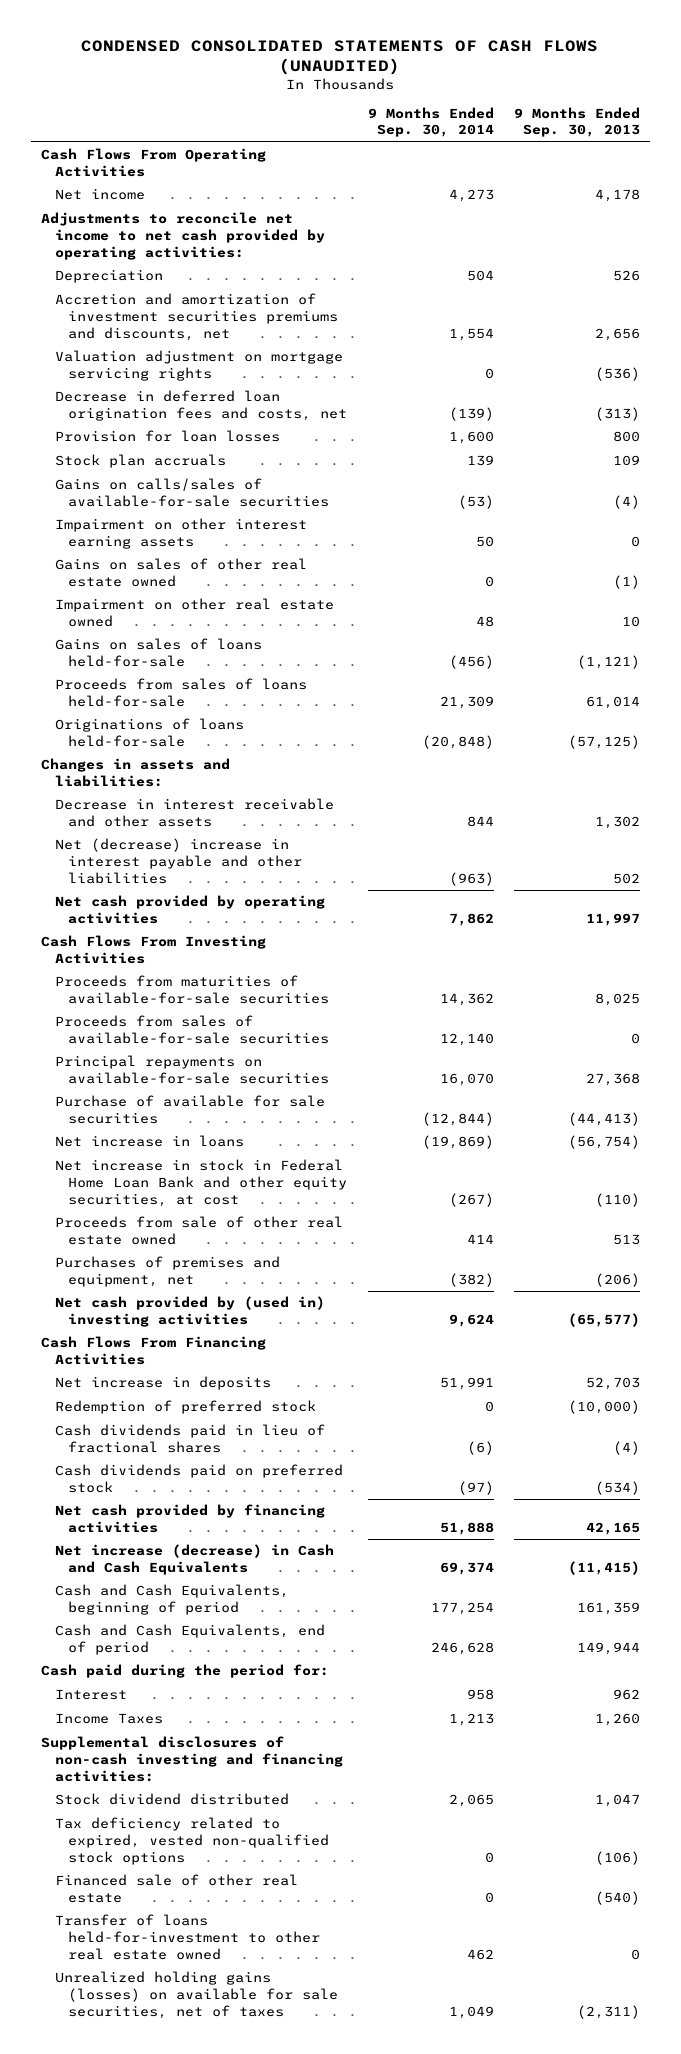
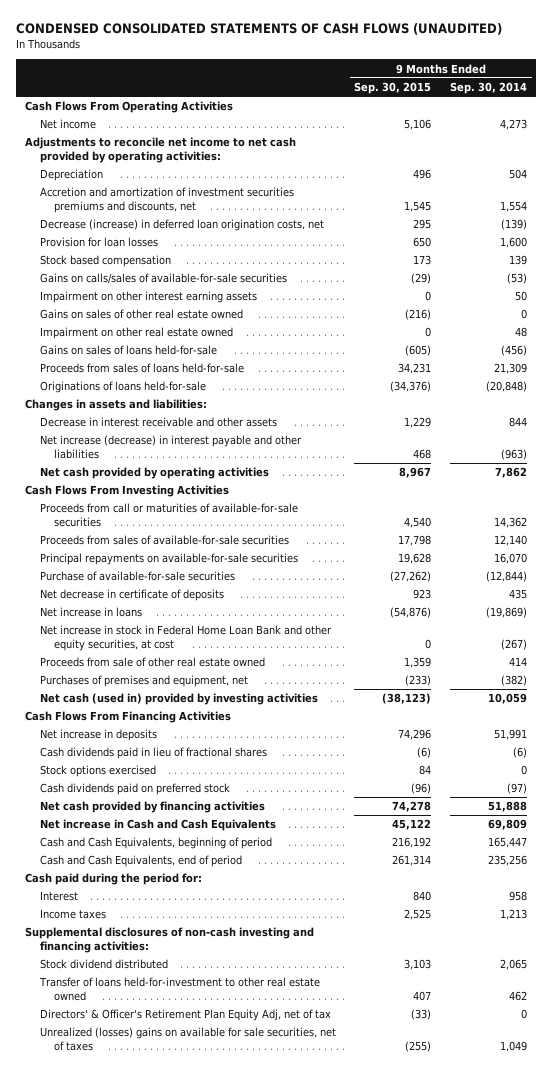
[513,106,640,138] 9 Months Ended Sep. 30, 2013 -> none
none -> [354,81,432,94] Sep. 30, 2015
[54,350,343,381] Valuation adjustment on mortgage servicing rights -> none
[54,390,348,421] Decrease in deferred loan origination fees and costs, net -> [39,219,324,232] Decrease (increase) in deferred loan origination costs, net
[54,454,226,469] Stock plan accruals -> [39,255,171,268] Stock based compensation
[54,838,303,884] Net (decrease) increase in interest payable and other liabilities -> [39,435,302,459] Net increase (decrease) in interest payable and other liabilities
[54,975,330,1004] Proceeds from maturities of available-for-sale securities -> [39,503,298,527] Proceeds from call or maturities of available-for-sale securities
[54,1095,325,1124] Purchase of available for sale securities -> [39,571,235,582] Purchase of available-for-sale securities
none -> [39,589,224,602] Net decrease in certificate of deposits
[54,1296,325,1327] Net cash provided by (used in) investing activities -> [39,693,318,706] Net cash (used in) provided by investing activities
[448,1313,494,1327] 9,624 -> [487,693,527,705] 10,059
[54,1400,316,1415] Redemption of preferred stock -> none
none -> [39,765,156,778] Stock options exercised
[54,1544,334,1575] Net increase (decrease) in Cash and Cash Equivalents -> [39,819,276,832] Net increase in Cash and Cash Equivalents
[439,1561,494,1575] 69,374 -> [487,819,527,831] 69,809
[430,1601,494,1615] 177,254 -> [487,837,527,849] 165,447
[430,1641,494,1655] 246,628 -> [487,855,527,867] 235,256
[54,1713,163,1725] Income Taxes -> [39,909,106,920] Income taxes
[54,1817,330,1865] Tax deficiency related to expired, vested non-qualified stock options -> none
[54,1874,298,1903] Financed sale of other real estate -> none
none -> [39,1009,331,1022] Directors' & Officer's Retirement Plan Equity Adj, net of tax
[54,1971,339,2019] Unrealized holding gains (losses) on available for sale securities, net of taxes -> [39,1027,336,1051] Unrealized (losses) gains on available for sale securities, net of taxes

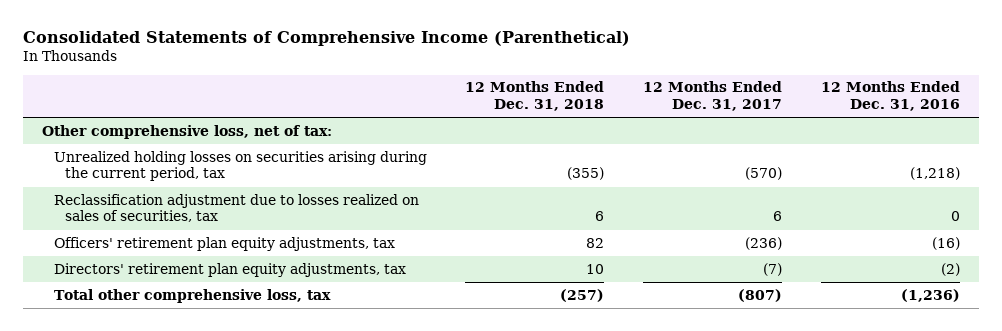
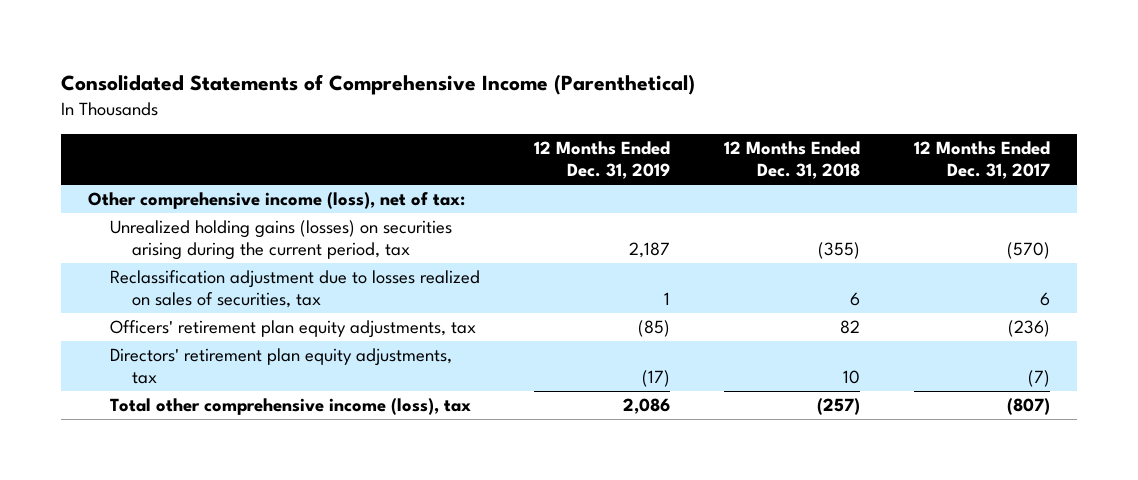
[820,81,960,112] 12 Months Ended Dec. 31, 2016 -> none
none -> [534,140,671,180] 12 Months Ended Dec. 31, 2019
[42,124,333,139] Other comprehensive loss, net of tax: -> [87,192,465,210] Other comprehensive income (loss), net of tax:
[53,150,427,182] Unrealized holding losses on securities arising during the current period, tax -> [110,220,453,261] Unrealized holding gains (losses) on securities arising during the current period, tax
[53,288,331,303] Total other comprehensive loss, tax -> [110,398,472,416] Total other comprehensive income (loss), tax

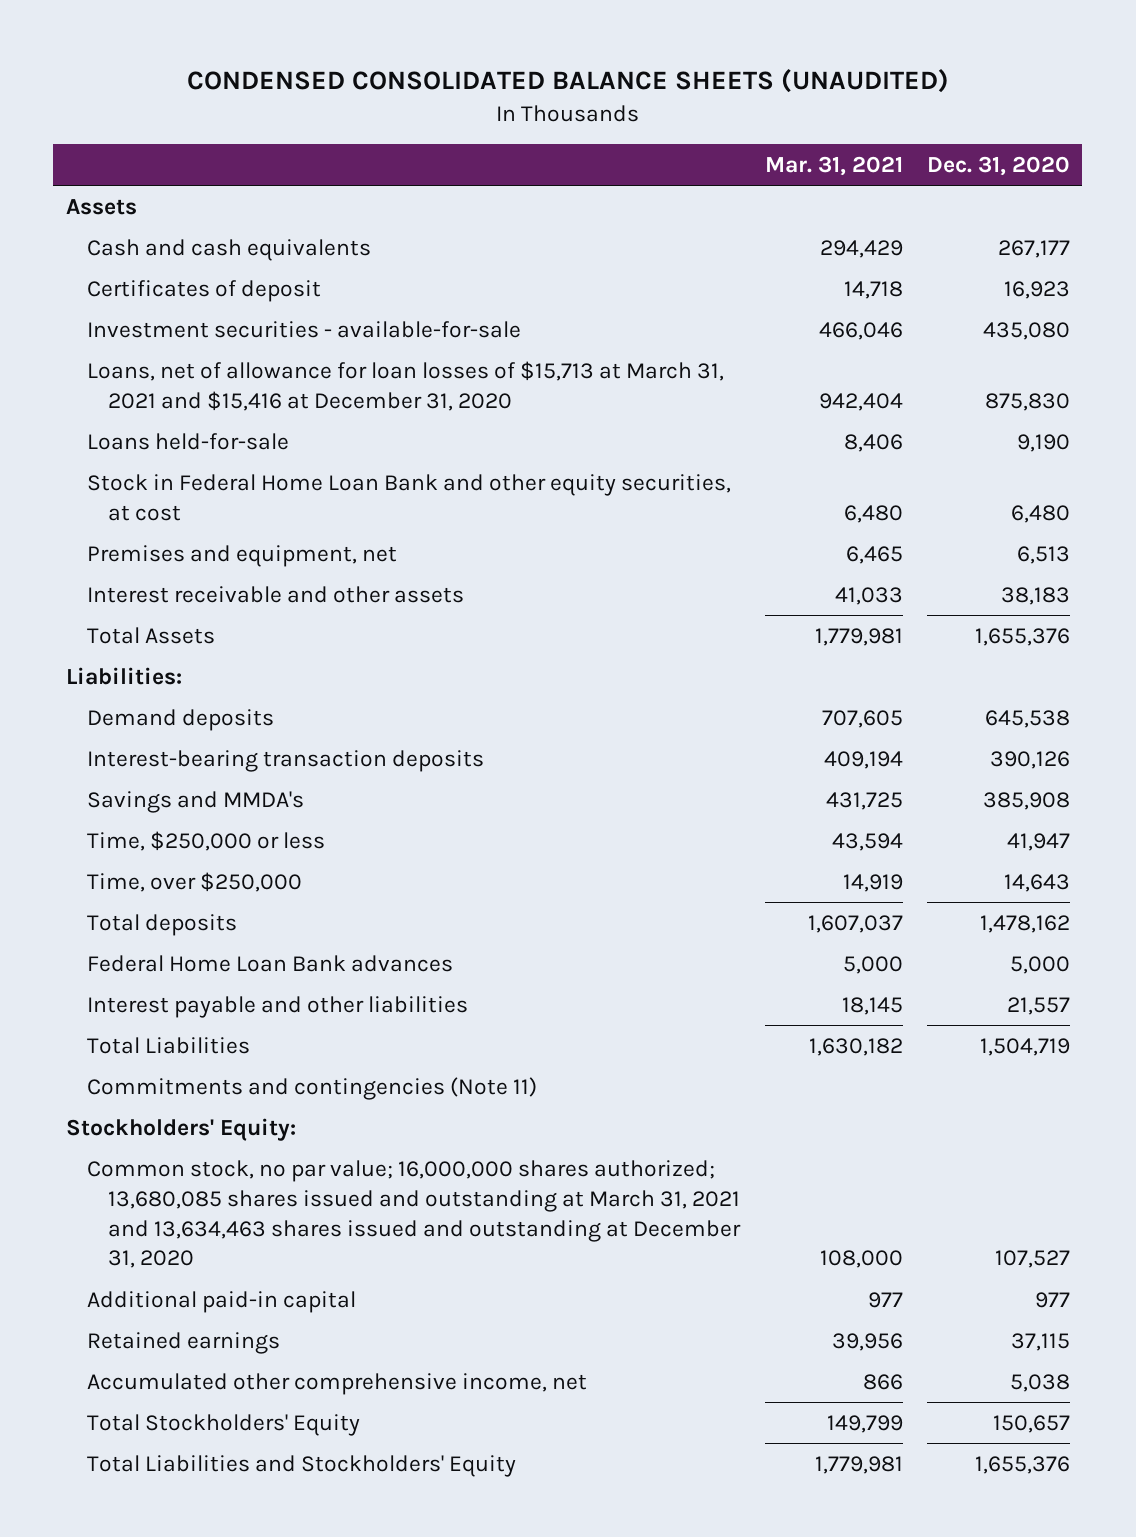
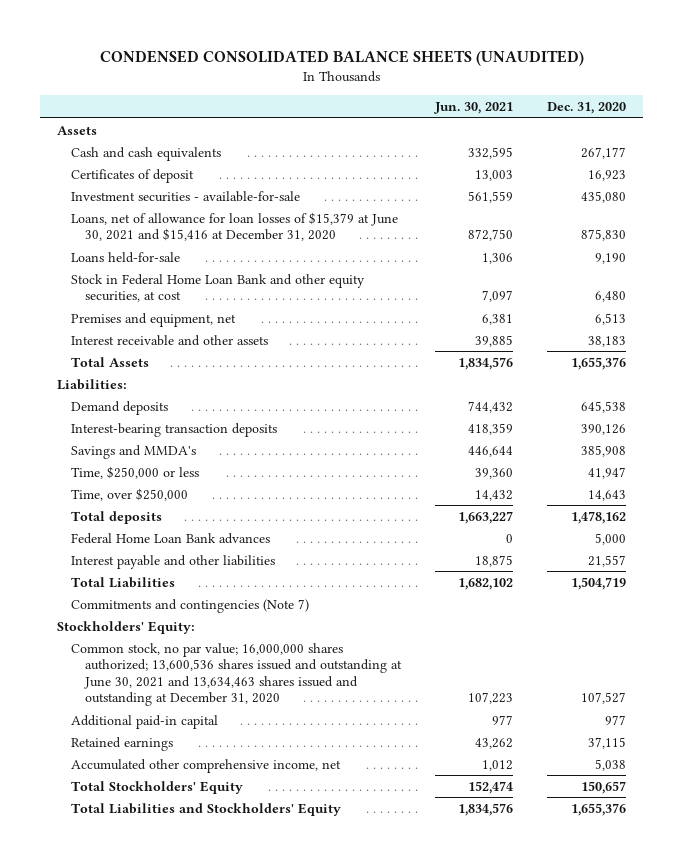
[764,155,903,176] Mar. 31, 2021 -> none
none -> [434,101,514,114] Jun. 30, 2021
[86,361,724,411] Loans, net of allowance for loan losses of $15,713 at March 31, 2021 and $15,416 at December 31, 2020 -> [71,211,399,242] Loans, net of allowance for loan losses of $15,379 at June 30, 2021 and $15,416 at December 31, 2020
[86,1077,537,1101] Commitments and contingencies (Note 11) -> [71,598,310,613] Commitments and contingencies (Note 7)
[86,1160,741,1269] Common stock, no par value; 16,000,000 shares authorized; 13,680,085 shares issued and outstanding at March 31, 2021 and 13,634,463 shares issued and outstanding at December 31, 2020 -> [71,642,403,707] Common stock, no par value; 16,000,000 shares authorized; 13,600,536 shares issued and outstanding at June 30, 2021 and 13,634,463 shares issued and outstanding at December 31, 2020

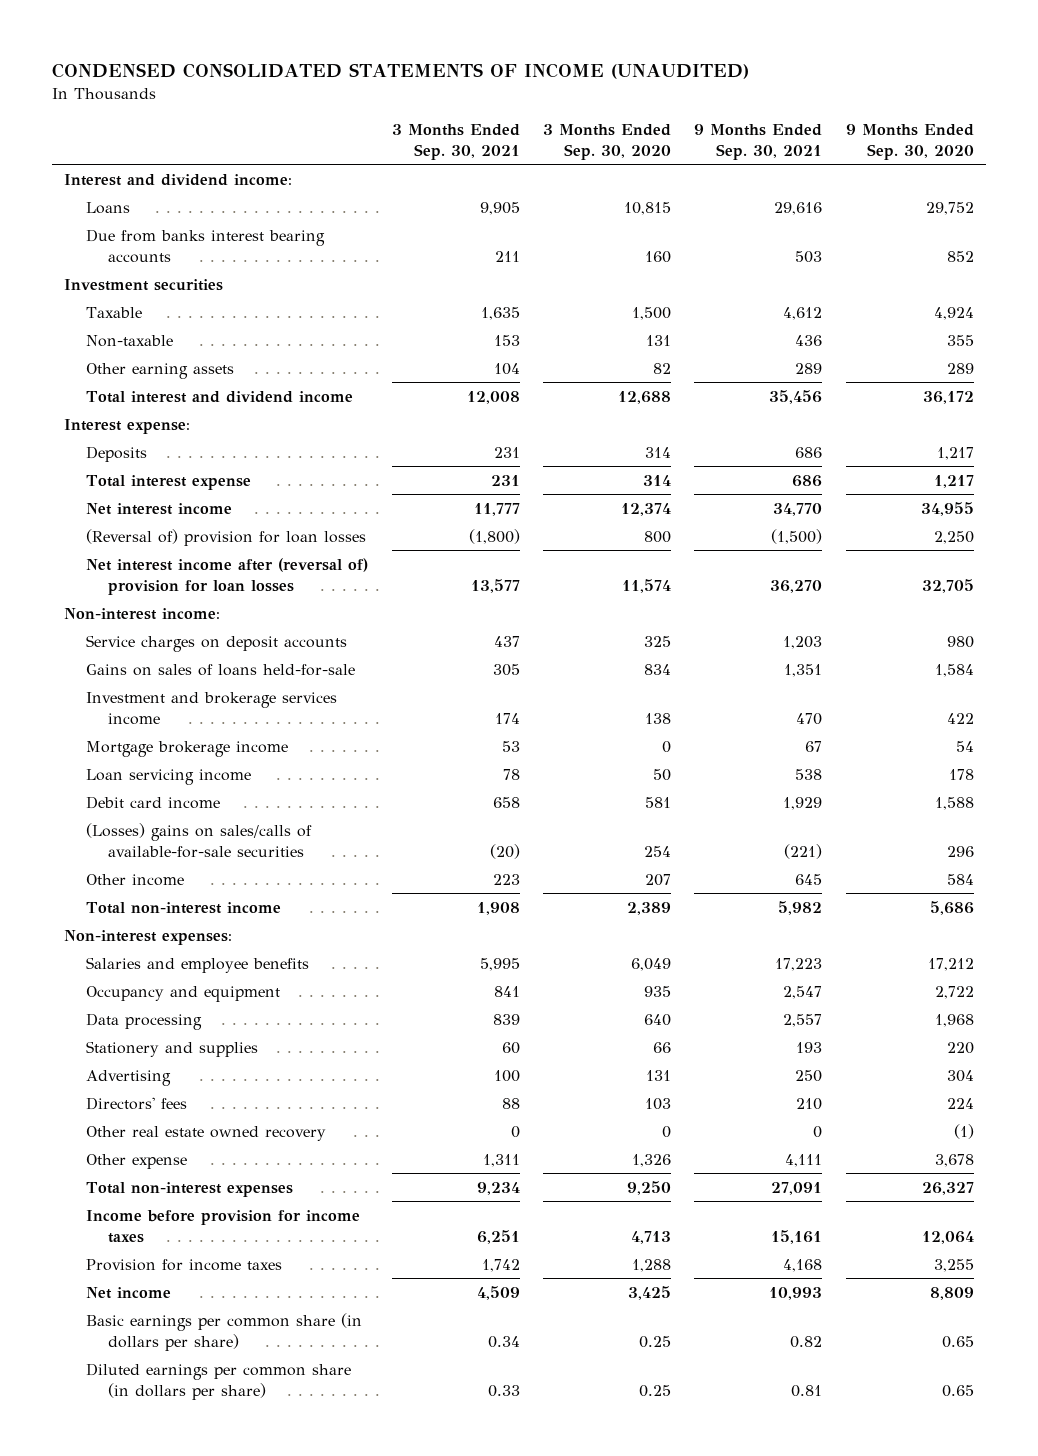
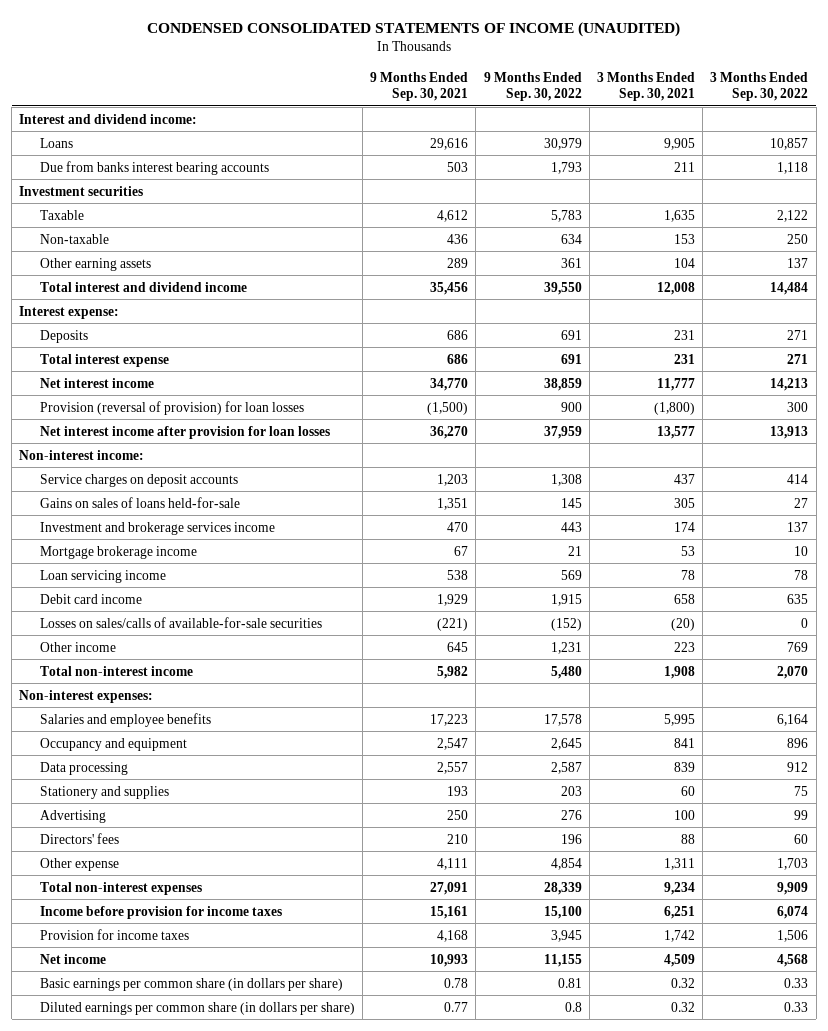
[542,123,671,160] 3 Months Ended Sep. 30, 2020 -> none
[845,123,974,160] 9 Months Ended Sep. 30, 2020 -> none
none -> [483,71,582,102] 9 Months Ended Sep. 30, 2022
none -> [710,71,809,102] 3 Months Ended Sep. 30, 2022
[86,528,367,546] (Reversal of) provision for loan losses -> [39,400,304,415] Provision (reversal of provision) for loan losses
[86,557,369,595] Net interest income after (reversal of) provision for loan losses -> [39,425,330,439] Net interest income after provision for loan losses
[86,822,313,858] (Losses) gains on sales/calls of available-for-sale securities -> [39,616,322,628] Losses on sales/calls of available-for-sale securities
[86,1125,327,1141] Other real estate owned recovery -> none
[487,1335,520,1348] 0.34 -> [670,977,695,988] 0.32
[790,1335,823,1348] 0.82 -> [444,977,469,988] 0.78
[487,1384,520,1397] 0.33 -> [670,1001,695,1012] 0.32
[791,1384,823,1397] 0.81 -> [444,1001,469,1012] 0.77

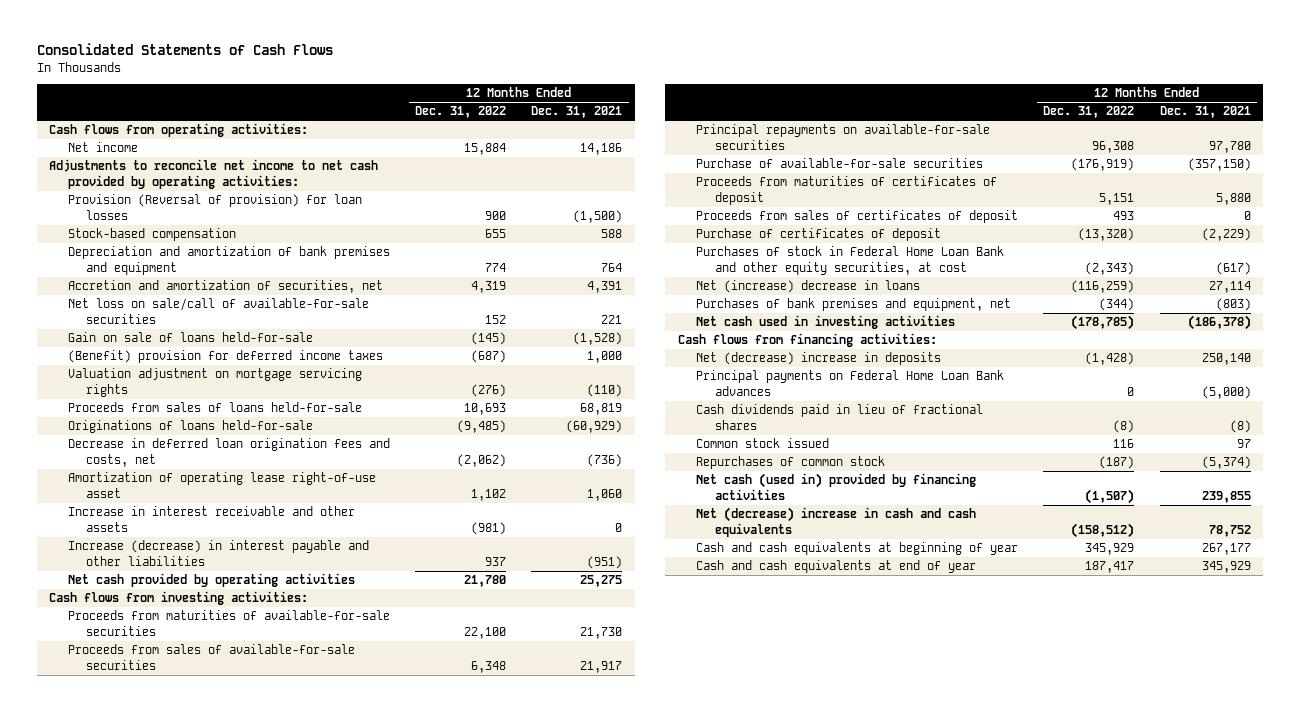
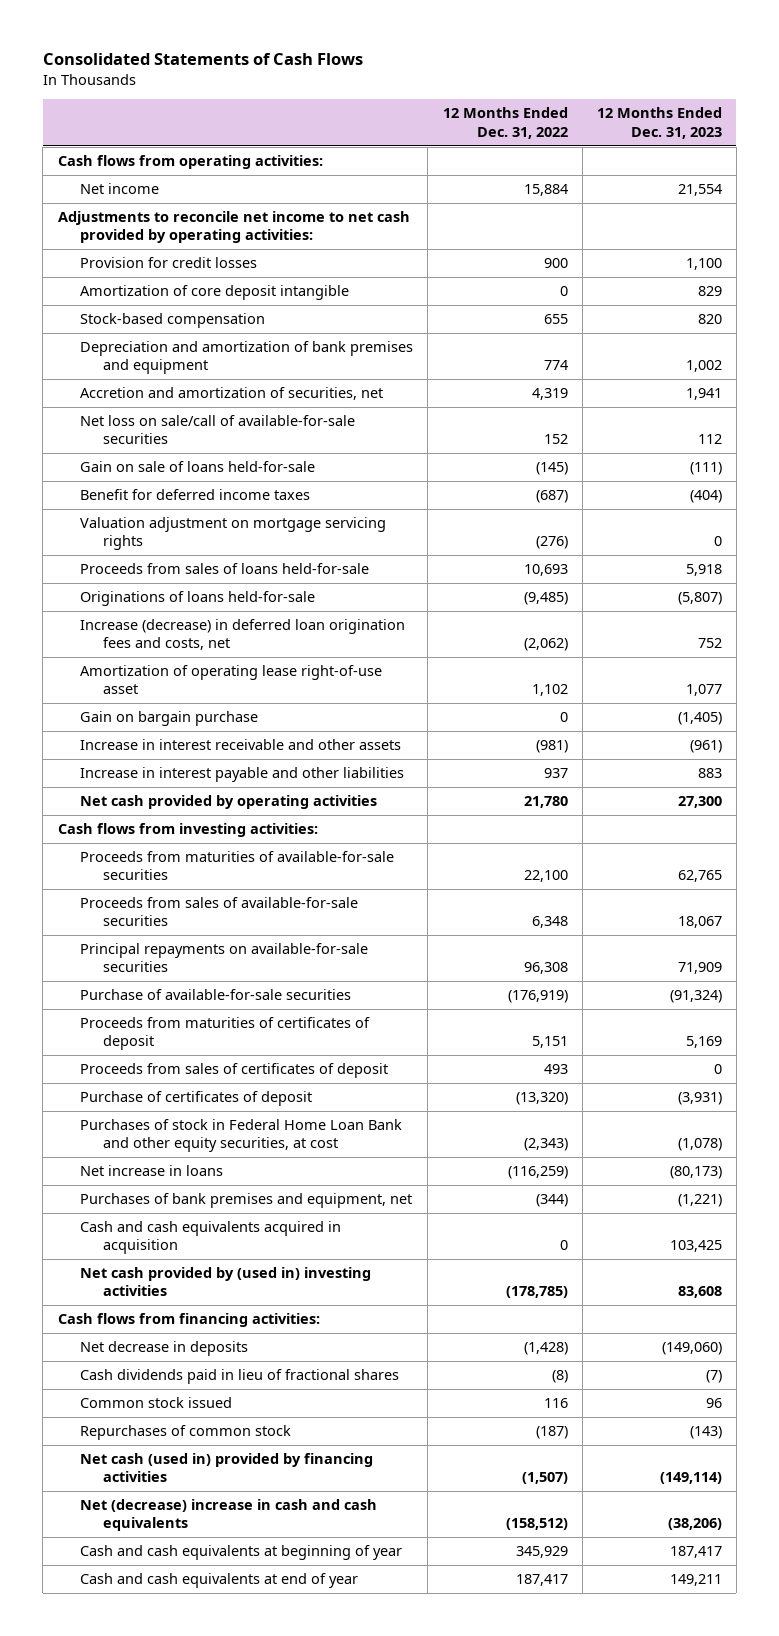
[531,106,623,119] Dec. 31, 2021 -> none
none -> [596,107,722,139] 12 Months Ended Dec. 31, 2023
[67,194,362,220] Provision (Reversal of provision) for loan losses -> none
none -> [80,257,258,269] Provision for credit losses
none -> [80,285,350,301] Amortization of core deposit intangible
[67,350,383,364] (Benefit) provision for deferred income taxes -> [80,489,311,501] Benefit for deferred income taxes
[67,438,390,467] Decrease in deferred loan origination fees and costs, net -> [80,619,406,651] Increase (decrease) in deferred loan origination fees and costs, net
none -> [80,711,259,727] Gain on bargain purchase
[67,540,369,566] Increase (decrease) in interest payable and other liabilities -> [80,767,405,783] Increase in interest payable and other liabilities
[696,280,921,294] Net (increase) decrease in loans -> [80,1165,224,1177] Net increase in loans
none -> [80,1221,342,1255] Cash and cash equivalents acquired in acquisition
[696,315,956,330] Net cash used in investing activities -> [80,1267,372,1297] Net cash provided by (used in) investing activities
[696,370,1005,396] Principal payments on Federal Home Loan Bank advances -> none
[696,352,942,366] Net (decrease) increase in deposits -> [80,1341,249,1357] Net decrease in deposits

